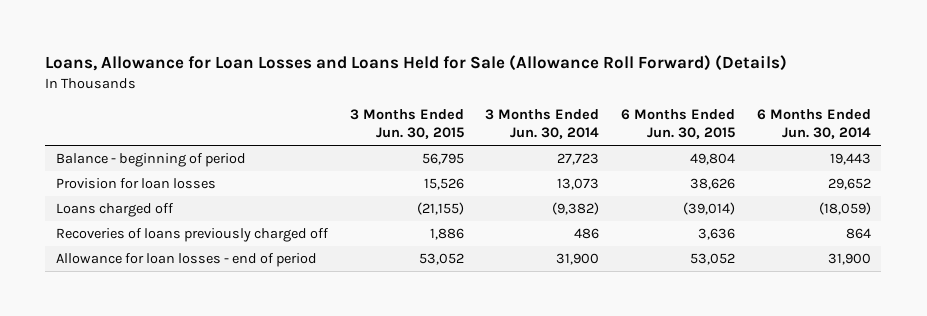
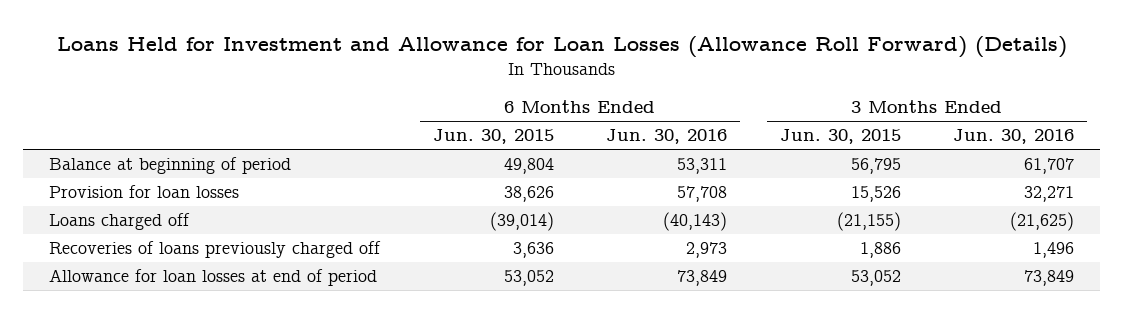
[45,54,788,71] Loans, Allowance for Loan Losses and Loans Held for Sale (Allowance Roll Forward) (Details) -> [56,35,1067,58] Loans Held for Investment and Allowance for Loan Losses (Allowance Roll Forward) (Details)
[485,109,600,140] 3 Months Ended Jun. 30, 2014 -> none
[756,109,871,140] 6 Months Ended Jun. 30, 2014 -> none
none -> [606,129,728,145] Jun. 30, 2016
none -> [953,129,1075,145] Jun. 30, 2016
[56,153,247,168] Balance - beginning of period -> [49,157,292,175] Balance at beginning of period
[56,253,318,268] Allowance for loan losses - end of period -> [49,269,378,287] Allowance for loan losses at end of period

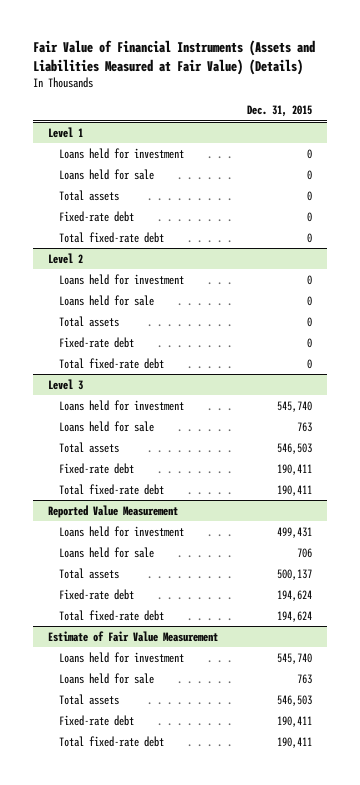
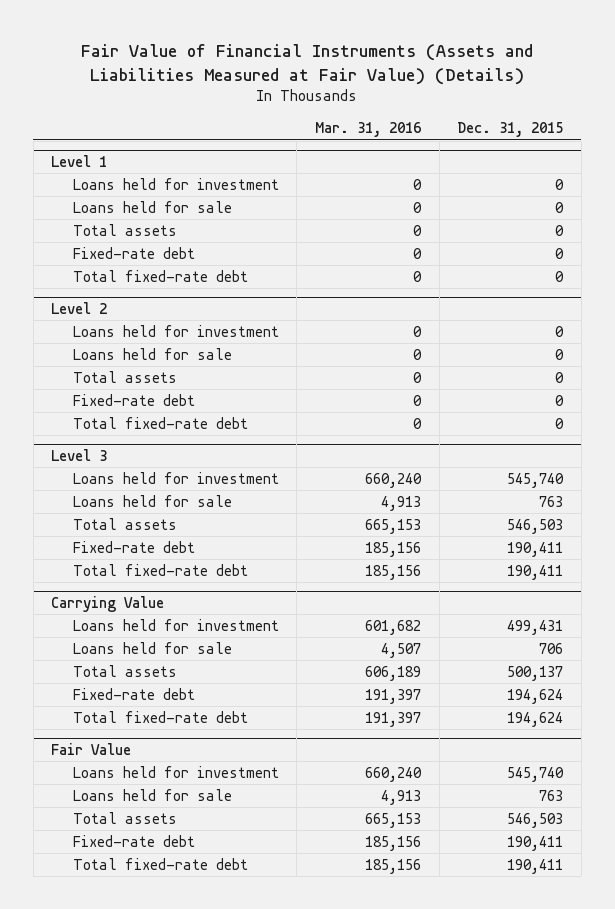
none -> [314,122,421,138] Mar. 31, 2016
[47,504,178,518] Reported Value Measurement -> [51,596,165,613] Carrying Value
[47,630,218,642] Estimate of Fair Value Measurement -> [51,743,132,756] Fair Value

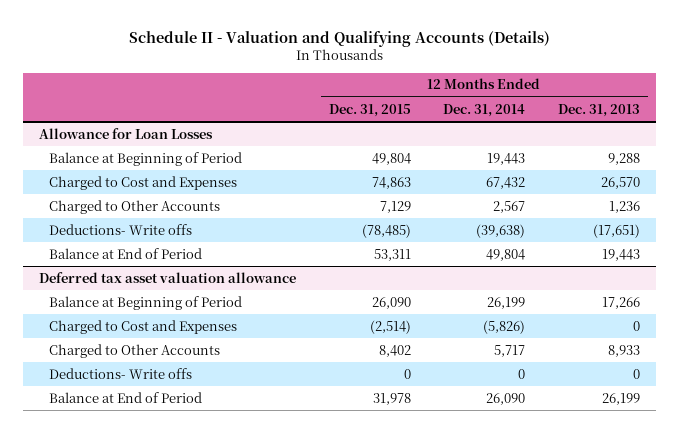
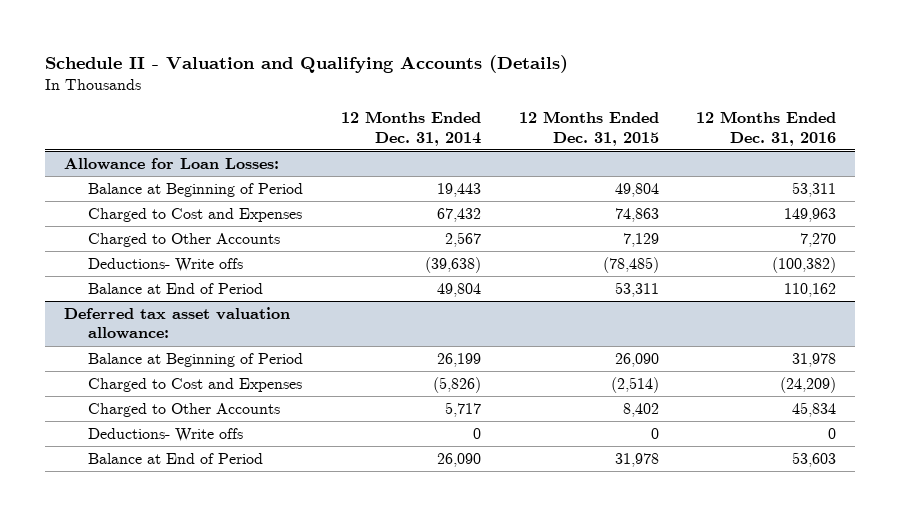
[557,103,640,117] Dec. 31, 2013 -> none
none -> [696,111,837,146] 12 Months Ended Dec. 31, 2016
[39,127,214,139] Allowance for Loan Losses -> [64,157,280,170] Allowance for Loan Losses:
[39,271,297,283] Deferred tax asset valuation allowance -> [64,306,291,340] Deferred tax asset valuation allowance:

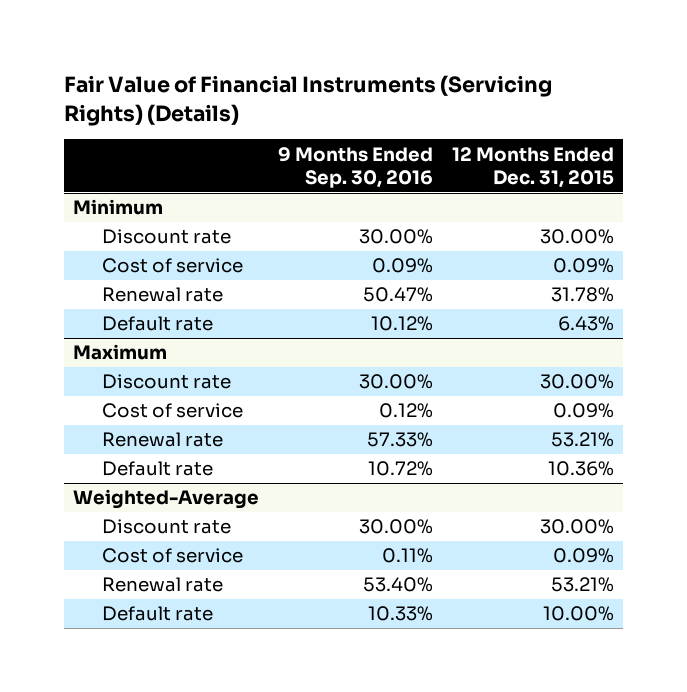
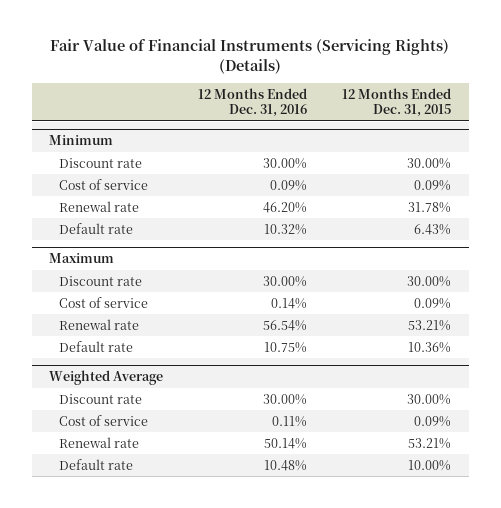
[277,146,433,188] 9 Months Ended Sep. 30, 2016 -> none
none -> [198,88,308,118] 12 Months Ended Dec. 31, 2016
[73,489,260,510] Weighted-Average -> [49,370,164,386] Weighted Average

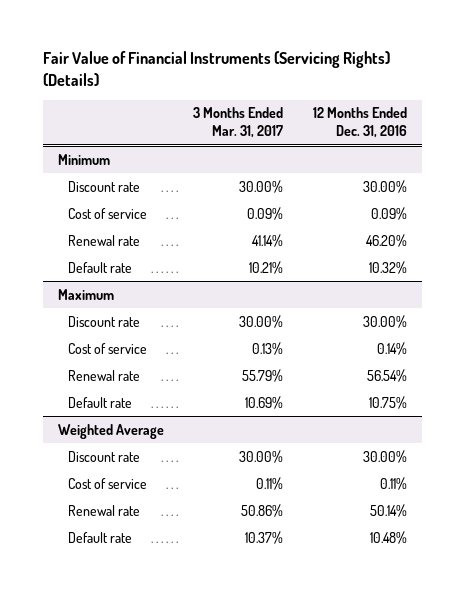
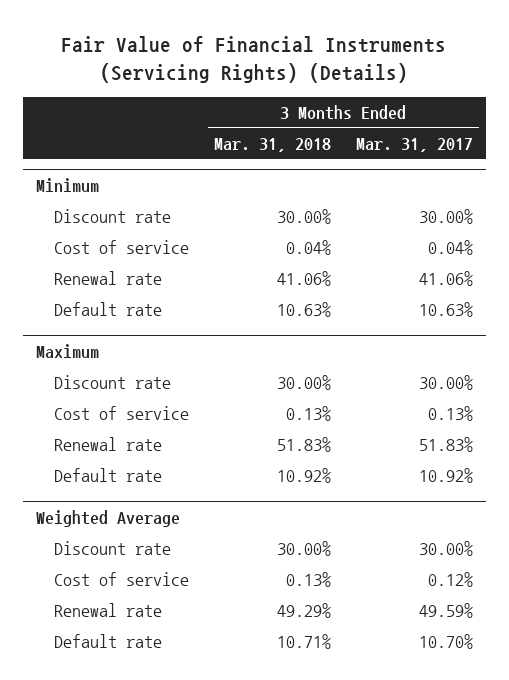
[313,107,408,139] 12 Months Ended Dec. 31, 2016 -> none
none -> [213,137,331,152] Mar. 31, 2018
[247,206,284,220] 0.09% -> [427,240,473,256] 0.04%
[252,233,284,247] 41.14% -> [418,271,473,287] 41.06%
[249,260,284,274] 10.21% -> [418,302,473,318] 10.63%
[242,368,284,382] 55.79% -> [418,437,473,453] 51.83%
[245,395,284,409] 10.69% -> [418,468,473,484] 10.92%
[256,476,284,490] 0.11% -> [427,572,473,588] 0.12%
[241,503,284,517] 50.86% -> [418,603,473,619] 49.59%
[245,530,284,544] 10.37% -> [418,634,473,650] 10.70%

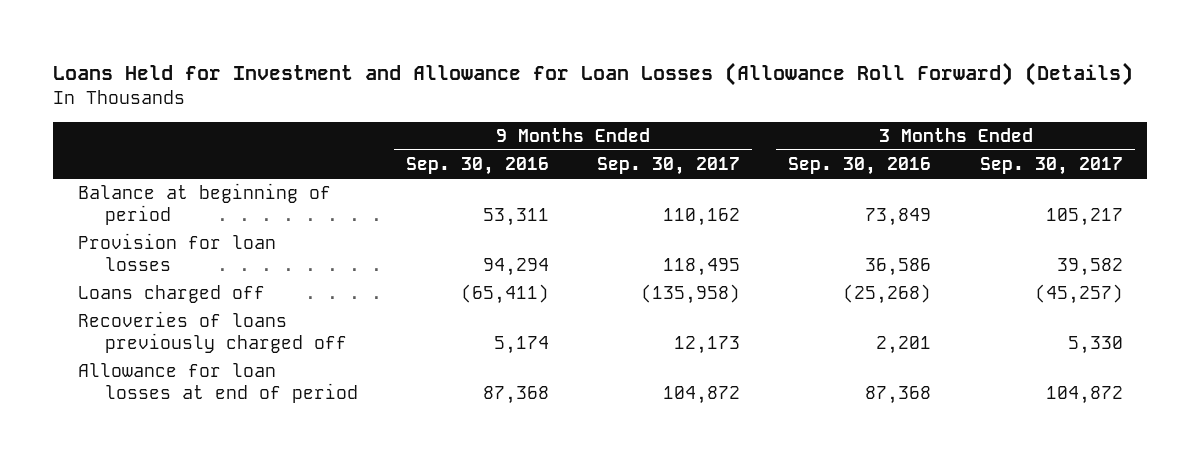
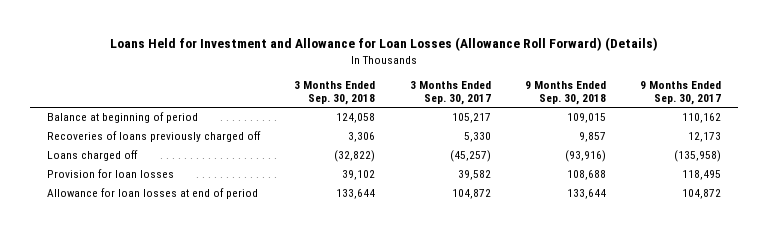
[405,157,549,176] Sep. 30, 2016 -> none
[788,157,932,176] Sep. 30, 2016 -> none
none -> [294,80,376,105] 3 Months Ended Sep. 30, 2018
none -> [524,80,606,105] 9 Months Ended Sep. 30, 2018
[77,285,265,304] Loans charged off -> [47,150,139,162] Loans charged off
[77,233,276,272] Provision for loan losses -> [47,169,175,179] Provision for loan losses

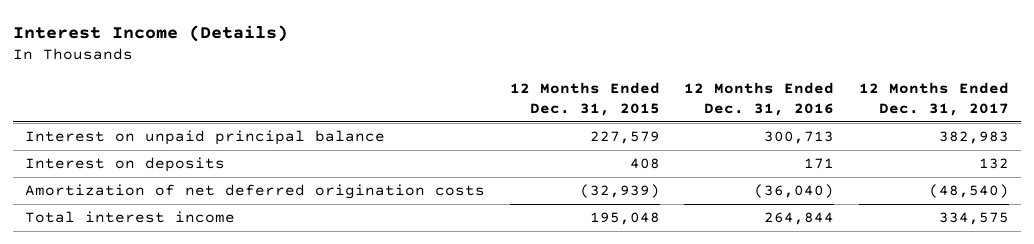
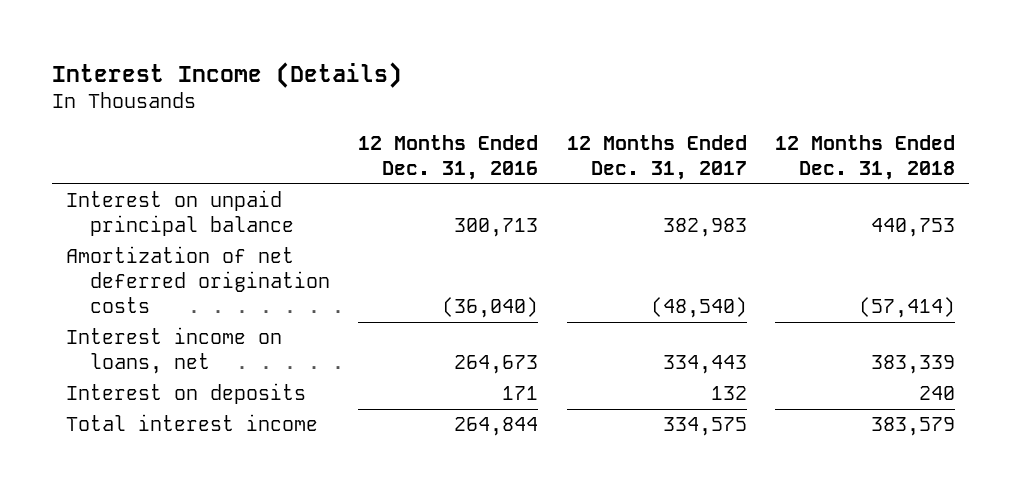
[509,82,660,116] 12 Months Ended Dec. 31, 2015 -> none
none -> [775,134,956,181] 12 Months Ended Dec. 31, 2018
none -> [65,327,282,375] Interest income on loans, net
[25,157,226,173] Interest on deposits -> [65,383,306,405] Interest on deposits

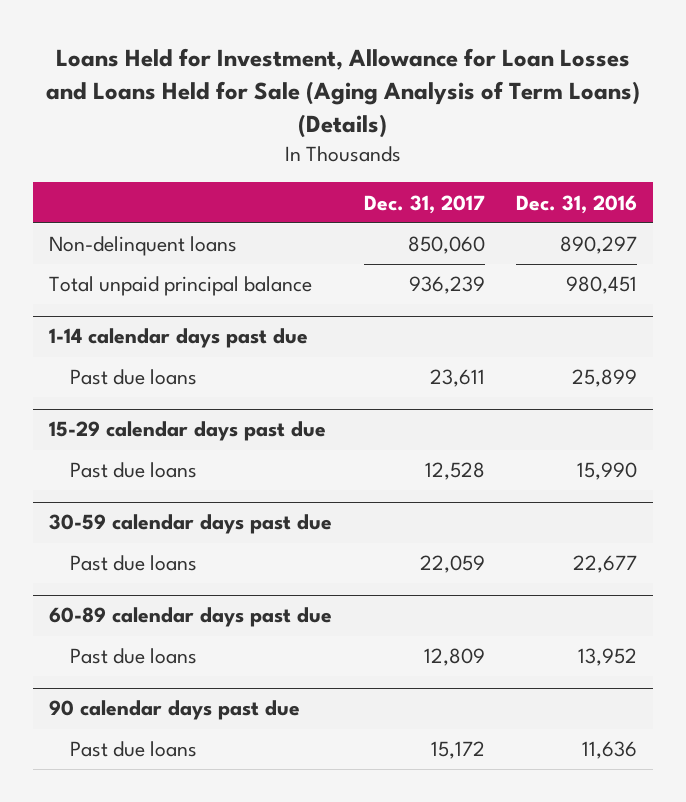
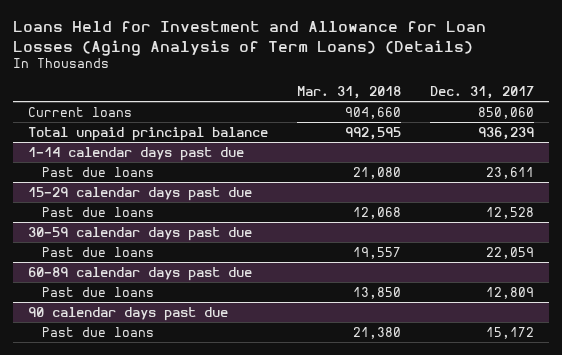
[46,47,641,139] Loans Held for Investment, Allowance for Loan Losses and Loans Held for Sale (Aging Analysis of Term Loans) (Details) -> [13,21,487,56] Loans Held for Investment and Allowance for Loan Losses (Aging Analysis of Term Loans) (Details)
[516,194,638,214] Dec. 31, 2016 -> none
none -> [296,85,401,99] Mar. 31, 2018
[48,236,237,257] Non-delinquent loans -> [27,106,132,117] Current loans

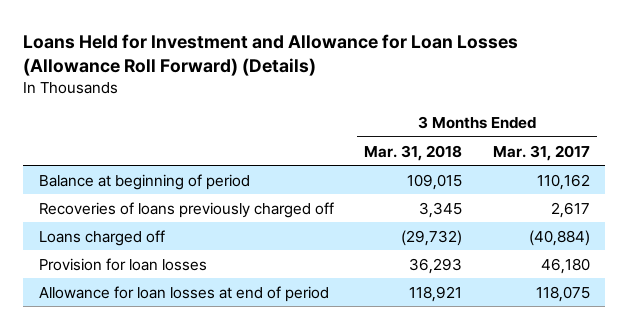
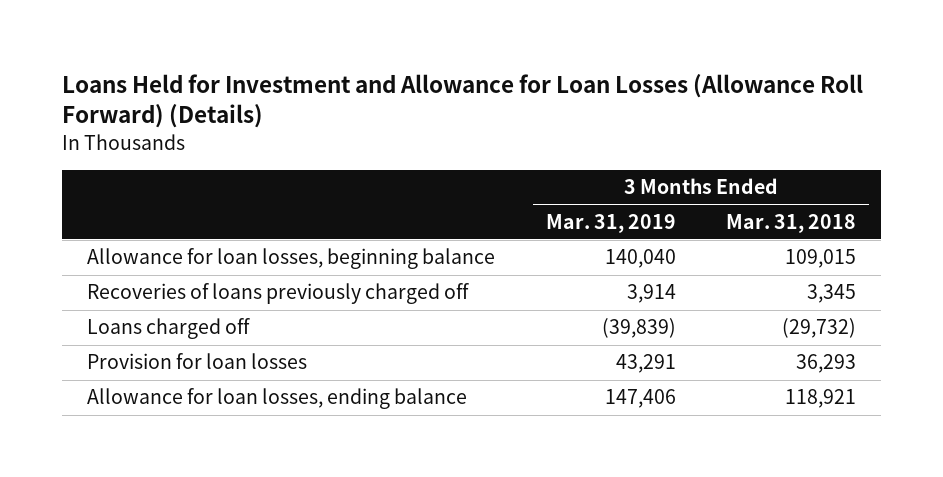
[492,144,590,161] Mar. 31, 2017 -> none
none -> [545,213,676,233] Mar. 31, 2019
[38,173,250,190] Balance at beginning of period -> [87,248,496,270] Allowance for loan losses, beginning balance
[38,285,329,302] Allowance for loan losses at end of period -> [87,388,468,410] Allowance for loan losses, ending balance

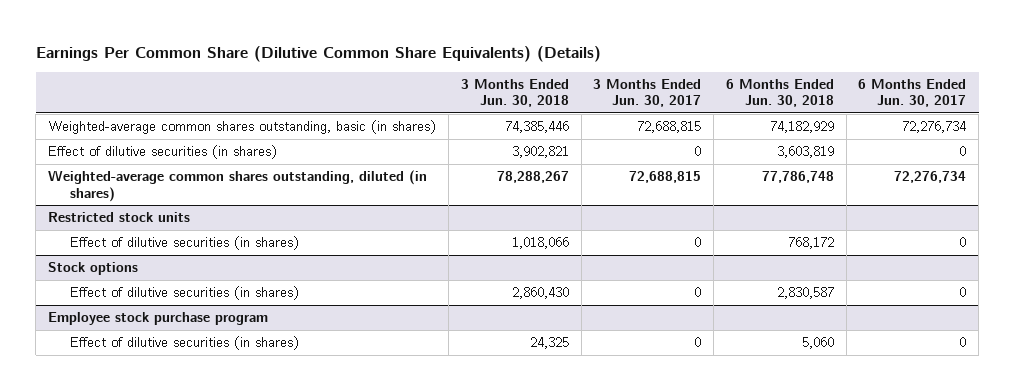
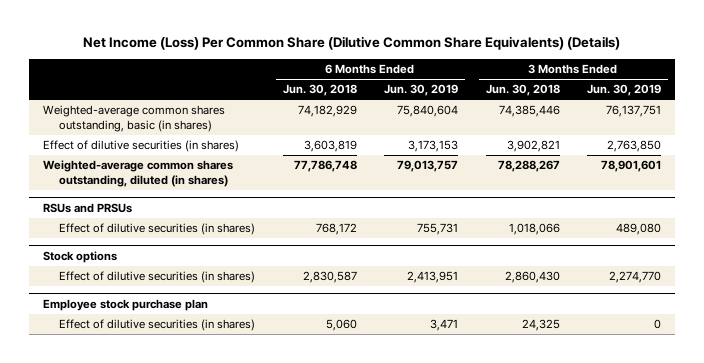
[35,45,601,62] Earnings Per Common Share (Dilutive Common Share Equivalents) (Details) -> [82,35,620,50] Net Income (Loss) Per Common Share (Dilutive Common Share Equivalents) (Details)
[593,78,702,108] 3 Months Ended Jun. 30, 2017 -> none
[858,78,967,108] 6 Months Ended Jun. 30, 2017 -> none
none -> [384,84,459,97] Jun. 30, 2019
none -> [587,84,662,97] Jun. 30, 2019
[48,212,191,223] Restricted stock units -> [42,202,132,213] RSUs and PRSUs
[48,312,269,326] Employee stock purchase program -> [42,298,208,311] Employee stock purchase plan

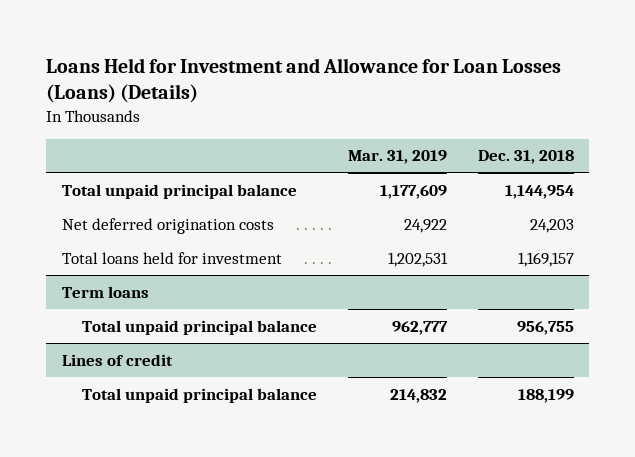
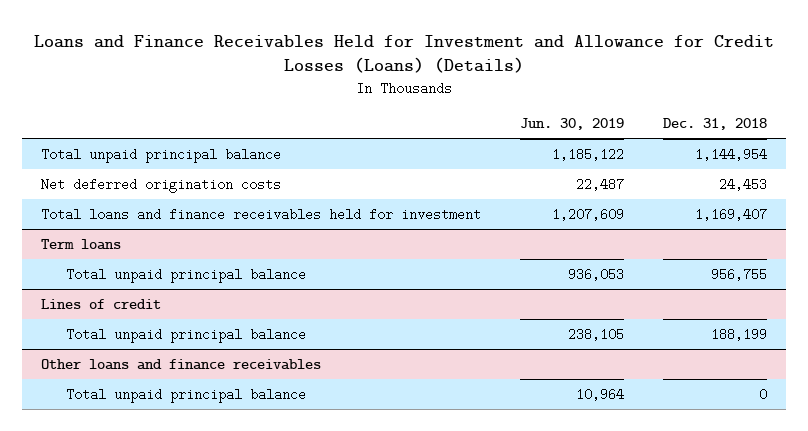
[46,57,562,103] Loans Held for Investment and Allowance for Loan Losses (Loans) (Details) -> [34,34,775,74] Loans and Finance Receivables Held for Investment and Allowance for Credit Losses (Loans) (Details)
[347,150,447,165] Mar. 31, 2019 -> none
none -> [520,118,625,131] Jun. 30, 2019
[529,218,574,233] 24,203 -> [718,177,767,191] 24,453
[61,251,282,264] Total loans held for investment -> [41,207,482,221] Total loans and finance receivables held for investment
[517,251,574,267] 1,169,157 -> [694,207,767,221] 1,169,407
none -> [41,358,322,370] Other loans and finance receivables
none -> [66,387,307,403] Total unpaid principal balance

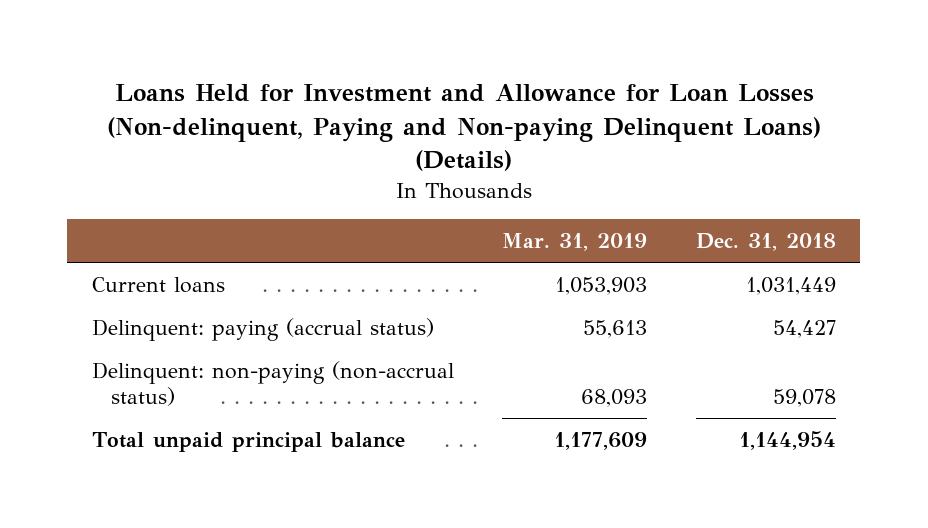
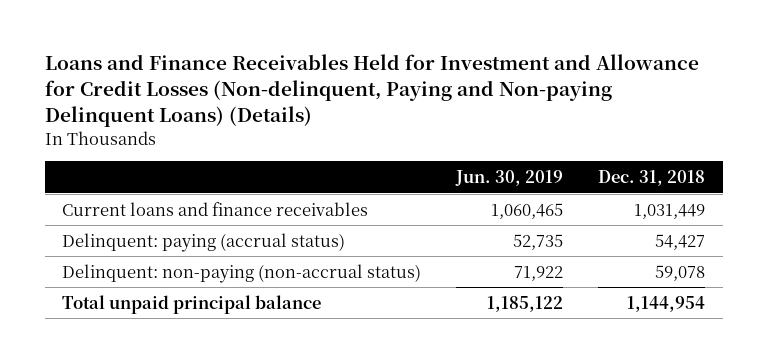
[106,84,821,172] Loans Held for Investment and Allowance for Loan Losses (Non-delinquent, Paying and Non-paying Delinquent Loans) (Details) -> [44,54,699,128] Loans and Finance Receivables Held for Investment and Allowance for Credit Losses (Non-delinquent, Paying and Non-paying Delinquent Loans) (Details)
[502,233,648,252] Mar. 31, 2019 -> none
none -> [455,169,564,186] Jun. 30, 2019
[91,276,225,293] Current loans -> [62,201,369,216] Current loans and finance receivables

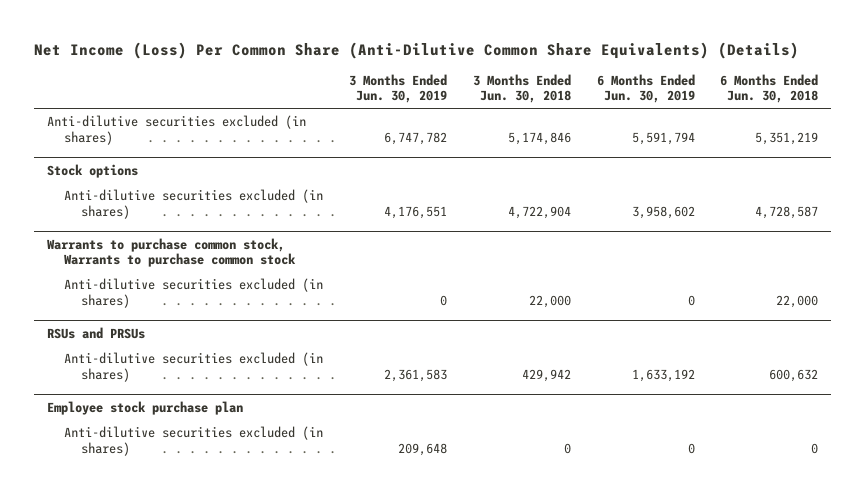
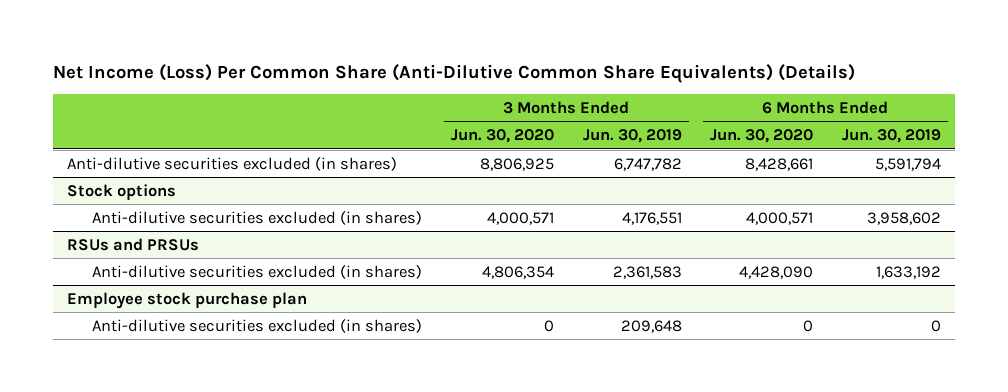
[472,73,571,104] 3 Months Ended Jun. 30, 2018 -> none
[720,73,819,104] 6 Months Ended Jun. 30, 2018 -> none
none -> [451,129,555,144] Jun. 30, 2020
none -> [710,129,814,144] Jun. 30, 2020
[47,237,296,268] Warrants to purchase common stock, Warrants to purchase common stock -> none
[63,278,323,308] Anti-dilutive securities excluded (in shares) -> none

